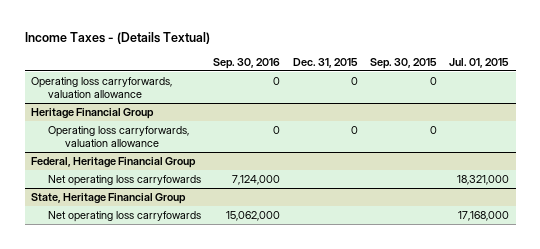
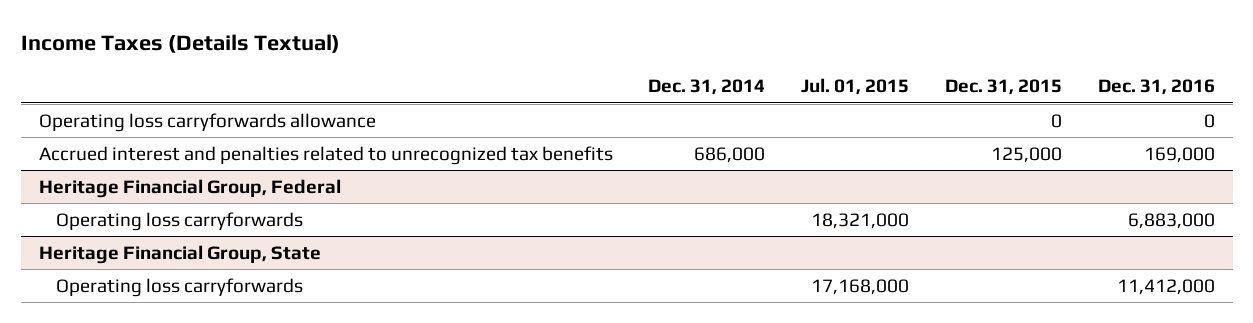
[24,31,210,44] Income Taxes - (Details Textual) -> [20,34,340,54] Income Taxes (Details Textual)
[213,57,281,69] Sep. 30, 2016 -> none
[369,57,437,69] Sep. 30, 2015 -> none
none -> [648,79,766,96] Dec. 31, 2014
none -> [1097,79,1215,96] Dec. 31, 2016
[30,107,154,119] Heritage Financial Group -> none
[47,125,189,148] Operating loss carryforwards, valuation allowance -> none
[30,76,172,99] Operating loss carryforwards, valuation allowance -> [38,112,376,132] Operating loss carryforwards allowance
none -> [38,145,613,165] Accrued interest and penalties related to unrecognized tax benefits
[30,156,196,168] Federal, Heritage Financial Group -> [38,178,341,198] Heritage Financial Group, Federal
[47,174,201,186] Net operating loss carryfowards -> [56,211,304,231] Operating loss carryforwards
[30,192,186,204] State, Heritage Financial Group -> [38,244,321,264] Heritage Financial Group, State
[47,210,201,222] Net operating loss carryfowards -> [56,277,304,297] Operating loss carryforwards

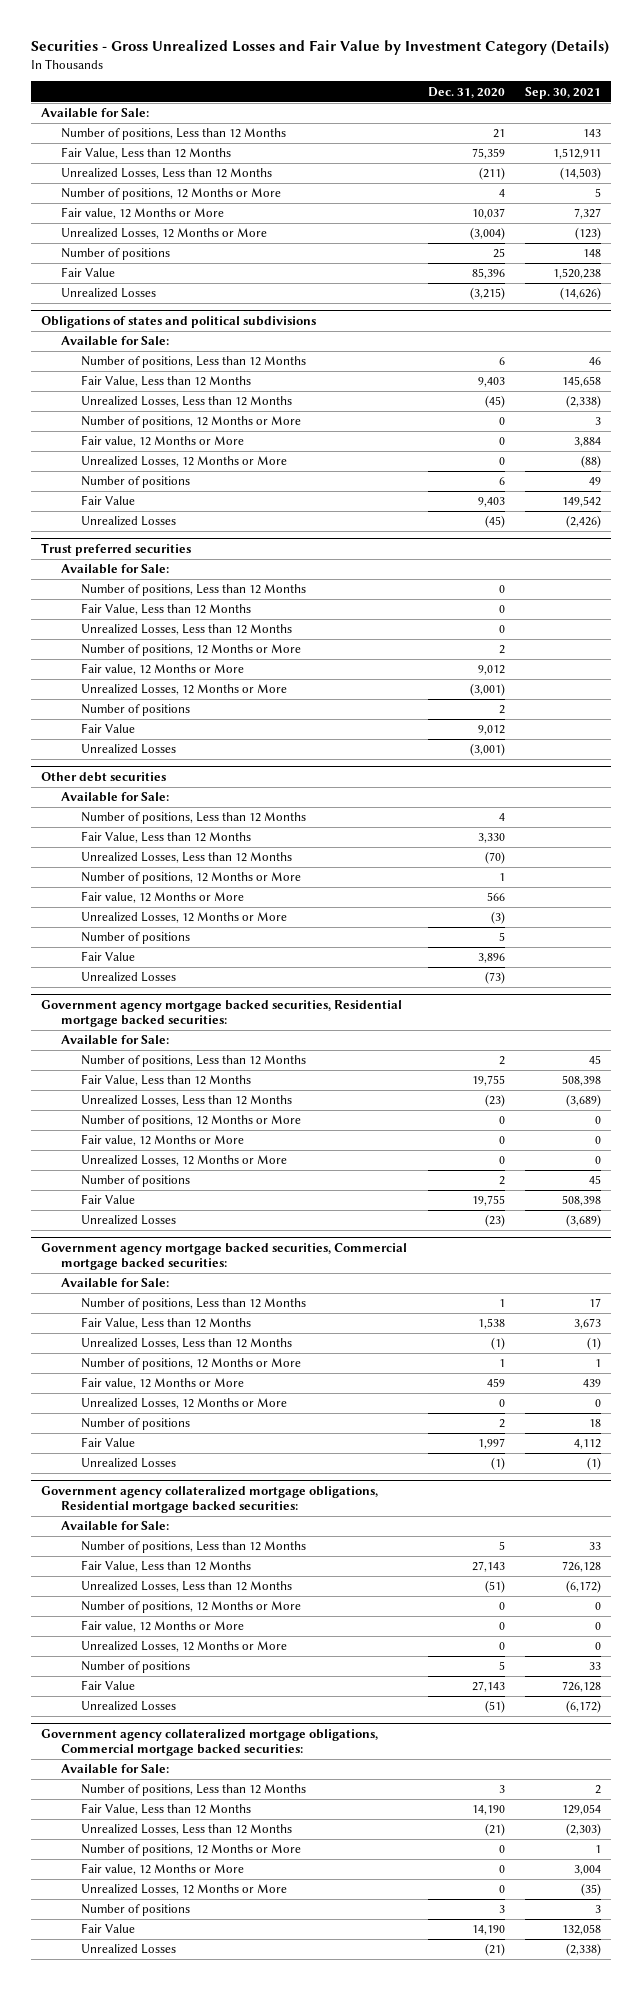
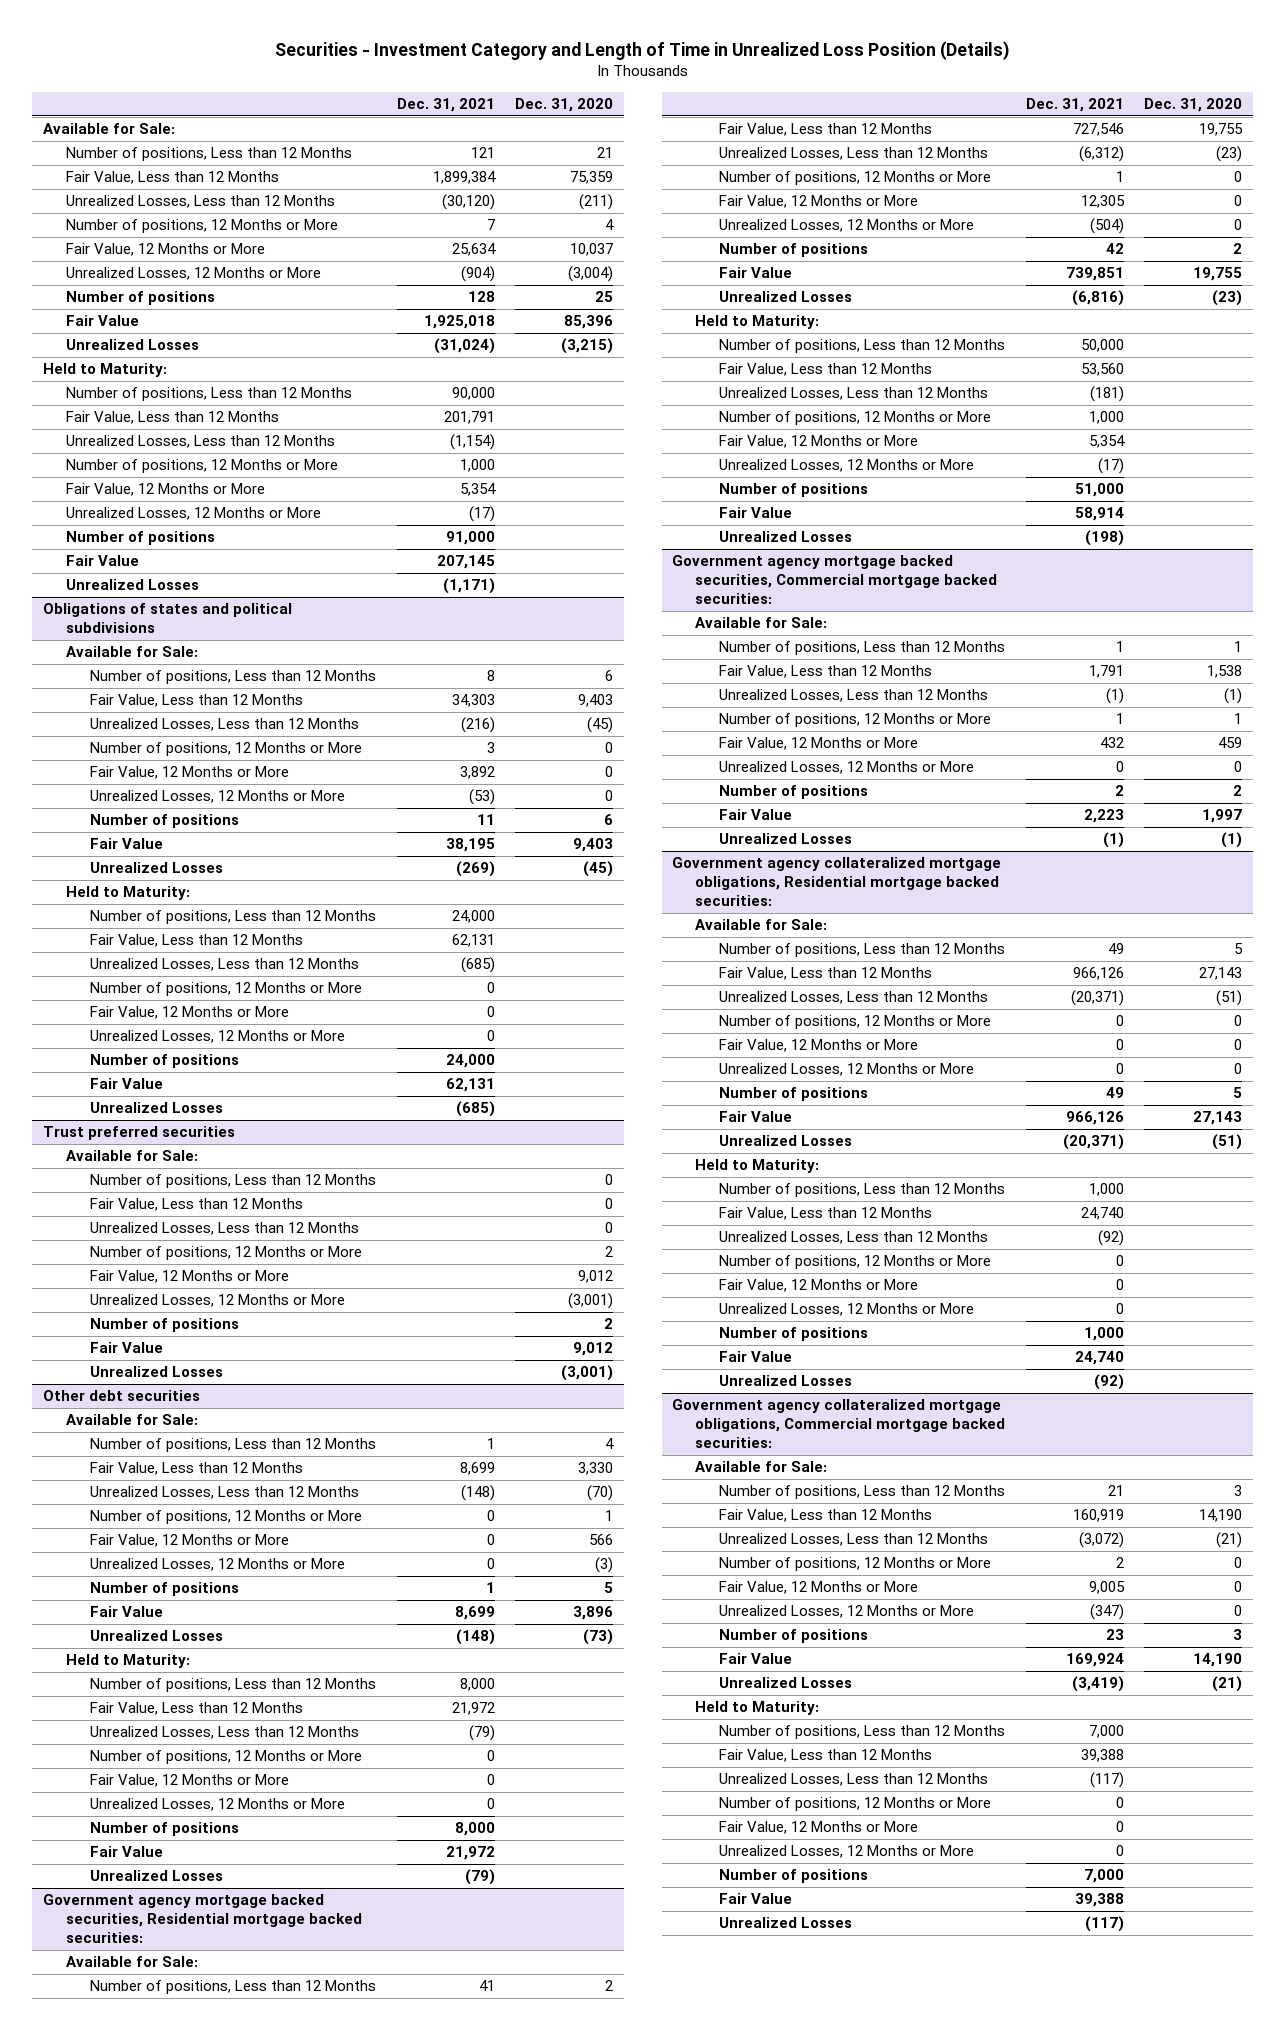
[31,40,610,56] Securities - Gross Unrealized Losses and Fair Value by Investment Category (Details) -> [274,40,1010,60] Securities - Investment Category and Length of Time in Unrealized Loss Position (Details)
[525,86,602,99] Sep. 30, 2021 -> none
none -> [396,97,495,112] Dec. 31, 2021
[61,207,225,220] Fair value, 12 Months or More -> [66,243,266,257] Fair Value, 12 Months or More
none -> [42,363,167,378] Held to Maturity:
none -> [66,387,353,402] Number of positions, Less than 12 Months
none -> [66,411,280,425] Fair Value, Less than 12 Months
none -> [66,435,336,449] Unrealized Losses, Less than 12 Months
none -> [66,459,339,474] Number of positions, 12 Months or More
none -> [66,483,266,497] Fair Value, 12 Months or More
none -> [66,507,322,521] Unrealized Losses, 12 Months or More
none -> [66,531,216,546] Number of positions
none -> [66,555,140,567] Fair Value
none -> [66,579,200,591] Unrealized Losses
[81,435,245,448] Fair value, 12 Months or More -> [90,766,290,780] Fair Value, 12 Months or More
none -> [66,886,191,901] Held to Maturity:
none -> [90,910,377,925] Number of positions, Less than 12 Months
none -> [90,934,304,948] Fair Value, Less than 12 Months
none -> [90,958,360,972] Unrealized Losses, Less than 12 Months
none -> [90,982,363,997] Number of positions, 12 Months or More
none -> [90,1006,290,1020] Fair Value, 12 Months or More
none -> [90,1030,346,1044] Unrealized Losses, 12 Months or More
none -> [90,1054,240,1069] Number of positions
none -> [90,1078,164,1090] Fair Value
none -> [90,1102,224,1114] Unrealized Losses
[81,663,245,676] Fair value, 12 Months or More -> [90,1270,290,1284] Fair Value, 12 Months or More
[81,891,245,904] Fair value, 12 Months or More -> [90,1534,290,1548] Fair Value, 12 Months or More
none -> [66,1654,191,1669] Held to Maturity:
none -> [90,1678,377,1693] Number of positions, Less than 12 Months
none -> [90,1702,304,1716] Fair Value, Less than 12 Months
none -> [90,1726,360,1740] Unrealized Losses, Less than 12 Months
none -> [90,1750,363,1765] Number of positions, 12 Months or More
none -> [90,1774,290,1788] Fair Value, 12 Months or More
none -> [90,1798,346,1812] Unrealized Losses, 12 Months or More
none -> [90,1822,240,1837] Number of positions
none -> [90,1846,164,1858] Fair Value
none -> [90,1870,224,1882] Unrealized Losses
[81,1134,245,1147] Fair value, 12 Months or More -> [719,195,919,209] Fair Value, 12 Months or More
none -> [695,315,820,330] Held to Maturity:
none -> [719,339,1006,354] Number of positions, Less than 12 Months
none -> [719,363,933,377] Fair Value, Less than 12 Months
none -> [719,387,989,401] Unrealized Losses, Less than 12 Months
none -> [719,411,992,426] Number of positions, 12 Months or More
none -> [719,435,919,449] Fair Value, 12 Months or More
none -> [719,459,975,473] Unrealized Losses, 12 Months or More
none -> [719,483,869,498] Number of positions
none -> [719,507,793,519] Fair Value
none -> [719,531,853,543] Unrealized Losses
[81,1377,245,1390] Fair value, 12 Months or More -> [719,737,919,751] Fair Value, 12 Months or More
[81,1620,245,1633] Fair value, 12 Months or More -> [719,1039,919,1053] Fair Value, 12 Months or More
none -> [695,1159,820,1174] Held to Maturity:
none -> [719,1183,1006,1198] Number of positions, Less than 12 Months
none -> [719,1207,933,1221] Fair Value, Less than 12 Months
none -> [719,1231,989,1245] Unrealized Losses, Less than 12 Months
none -> [719,1255,992,1270] Number of positions, 12 Months or More
none -> [719,1279,919,1293] Fair Value, 12 Months or More
none -> [719,1303,975,1317] Unrealized Losses, 12 Months or More
none -> [719,1327,869,1342] Number of positions
none -> [719,1351,793,1363] Fair Value
none -> [719,1375,853,1387] Unrealized Losses
[81,1863,245,1876] Fair value, 12 Months or More -> [719,1581,919,1595] Fair Value, 12 Months or More
none -> [695,1701,820,1716] Held to Maturity:
none -> [719,1725,1006,1740] Number of positions, Less than 12 Months
none -> [719,1749,933,1763] Fair Value, Less than 12 Months
none -> [719,1773,989,1787] Unrealized Losses, Less than 12 Months
none -> [719,1797,992,1812] Number of positions, 12 Months or More
none -> [719,1821,919,1835] Fair Value, 12 Months or More
none -> [719,1845,975,1859] Unrealized Losses, 12 Months or More
none -> [719,1869,869,1884] Number of positions
none -> [719,1893,793,1905] Fair Value
none -> [719,1917,853,1929] Unrealized Losses

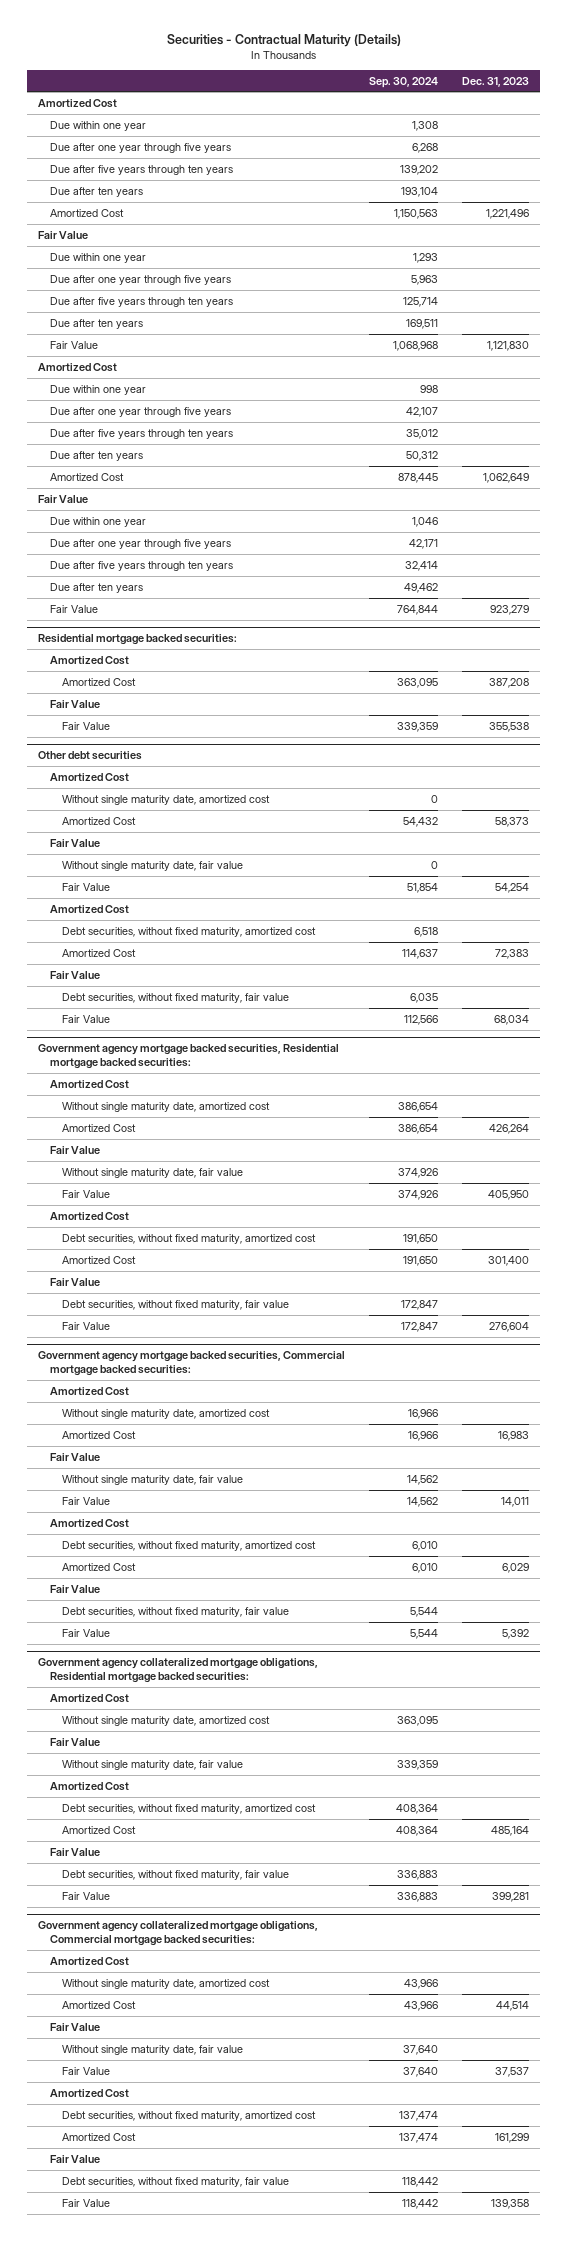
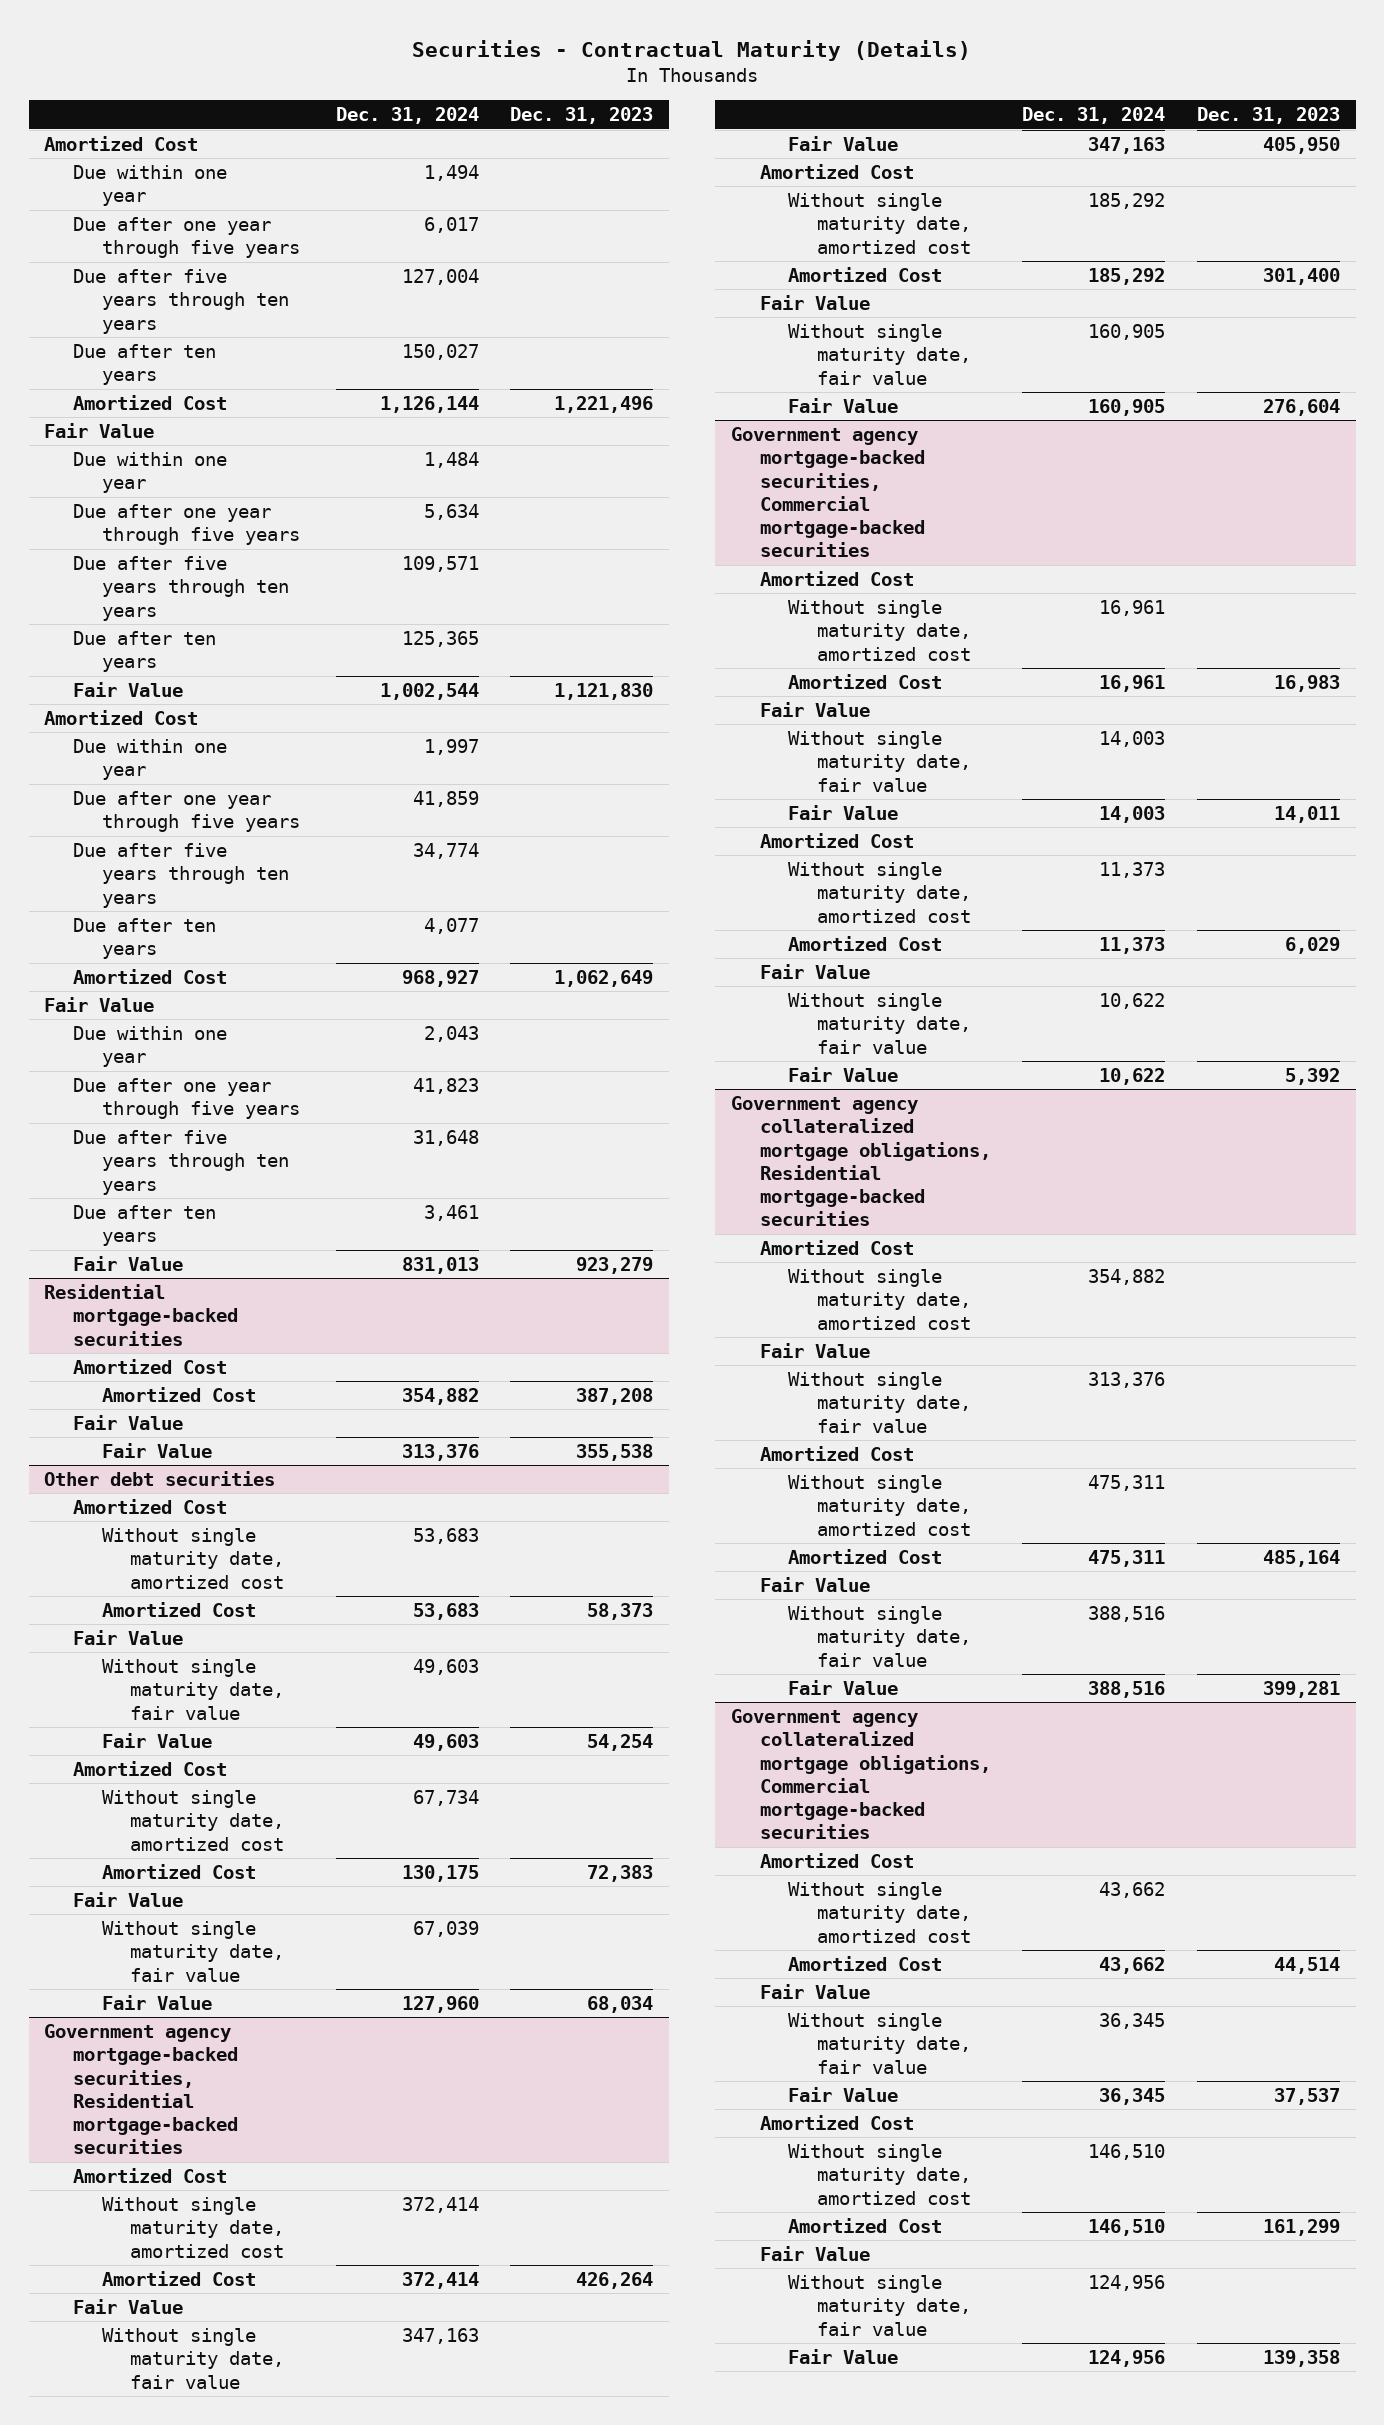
[369,76,439,88] Sep. 30, 2024 -> none
none -> [335,106,479,124] Dec. 31, 2024
[38,634,238,646] Residential mortgage backed securities: -> [44,1283,238,1346] Residential mortgage-backed securities
[62,926,317,937] Debt securities, without fixed maturity, amortized cost -> [101,1789,285,1851] Without single maturity date, amortized cost
[62,992,290,1003] Debt securities, without fixed maturity, fair value -> [101,1920,285,1982] Without single maturity date, fair value
[38,1044,340,1070] Government agency mortgage backed securities, Residential mortgage backed securities: -> [44,2023,238,2155] Government agency mortgage-backed securities, Residential mortgage-backed securities
[62,1233,317,1244] Debt securities, without fixed maturity, amortized cost -> [788,192,971,254] Without single maturity date, amortized cost
[62,1299,290,1310] Debt securities, without fixed maturity, fair value -> [788,323,971,385] Without single maturity date, fair value
[38,1351,346,1377] Government agency mortgage backed securities, Commercial mortgage backed securities: -> [730,426,925,558] Government agency mortgage-backed securities, Commercial mortgage-backed securities
[62,1540,317,1551] Debt securities, without fixed maturity, amortized cost -> [788,861,971,923] Without single maturity date, amortized cost
[62,1606,290,1617] Debt securities, without fixed maturity, fair value -> [788,992,971,1054] Without single maturity date, fair value
[38,1658,319,1684] Government agency collateralized mortgage obligations, Residential mortgage backed securities: -> [730,1095,991,1227] Government agency collateralized mortgage obligations, Residential mortgage-backed securities
[62,1803,317,1814] Debt securities, without fixed maturity, amortized cost -> [788,1474,971,1536] Without single maturity date, amortized cost
[62,1869,290,1880] Debt securities, without fixed maturity, fair value -> [788,1605,971,1667] Without single maturity date, fair value
[38,1921,319,1947] Government agency collateralized mortgage obligations, Commercial mortgage backed securities: -> [730,1708,991,1840] Government agency collateralized mortgage obligations, Commercial mortgage-backed securities
[62,2110,317,2121] Debt securities, without fixed maturity, amortized cost -> [788,2143,971,2205] Without single maturity date, amortized cost
[62,2176,290,2187] Debt securities, without fixed maturity, fair value -> [788,2274,971,2336] Without single maturity date, fair value

